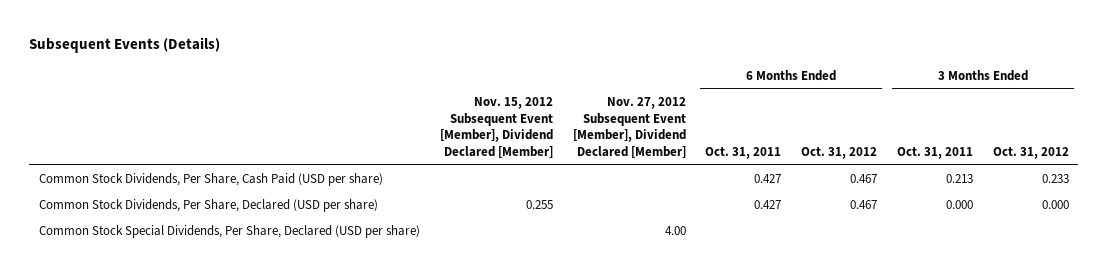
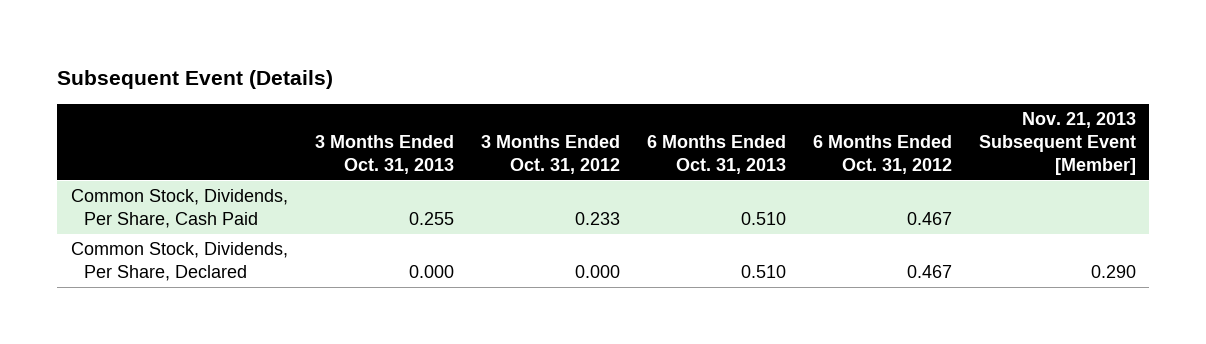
[29,37,221,54] Subsequent Events (Details) -> [57,70,334,90] Subsequent Event (Details)
[439,97,553,159] Nov. 15, 2012 Subsequent Event [Member], Dividend Declared [Member] -> none
[572,97,686,159] Nov. 27, 2012 Subsequent Event [Member], Dividend Declared [Member] -> none
[705,147,782,160] Oct. 31, 2011 -> none
[896,147,973,160] Oct. 31, 2011 -> none
none -> [314,134,454,174] 3 Months Ended Oct. 31, 2013
none -> [646,134,786,174] 6 Months Ended Oct. 31, 2013
none -> [978,112,1136,175] Nov. 21, 2013 Subsequent Event [Member]
[39,225,421,239] Common Stock Special Dividends, Per Share, Declared (USD per share) -> none
[39,173,384,187] Common Stock Dividends, Per Share, Cash Paid (USD per share) -> [70,189,288,229] Common Stock, Dividends, Per Share, Cash Paid
[39,199,379,213] Common Stock Dividends, Per Share, Declared (USD per share) -> [70,242,288,282] Common Stock, Dividends, Per Share, Declared

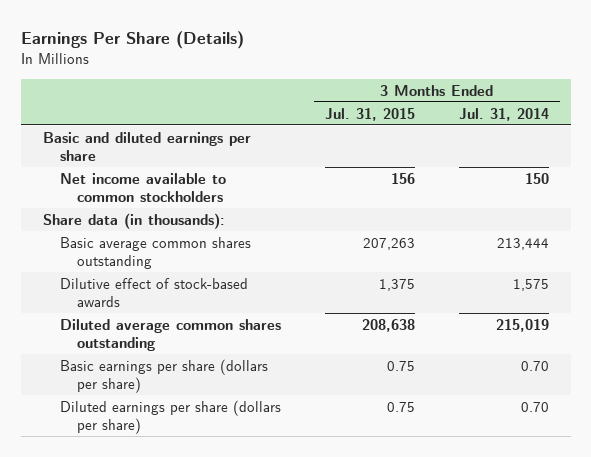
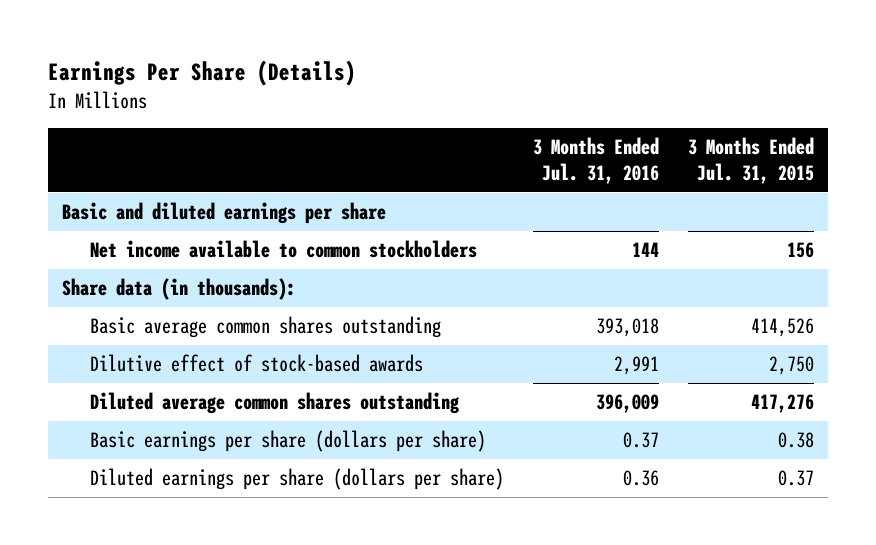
[458,107,549,121] Jul. 31, 2014 -> none
none -> [532,137,659,185] 3 Months Ended Jul. 31, 2016
[362,237,415,250] 207,263 -> [750,318,814,338] 414,526
[378,278,415,291] 1,375 -> [768,356,814,376] 2,750
[361,318,415,332] 208,638 -> [750,394,814,414] 417,276
[386,360,415,371] 0.75 -> [777,432,814,449] 0.38
[386,401,415,412] 0.75 -> [777,470,814,487] 0.37

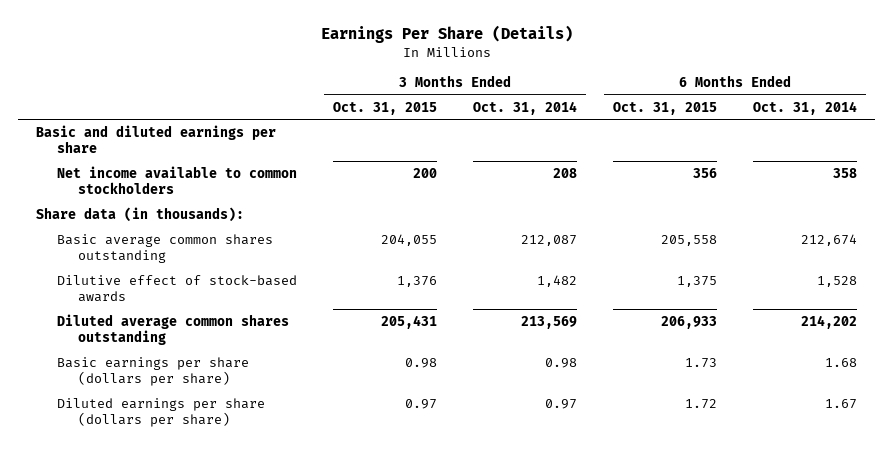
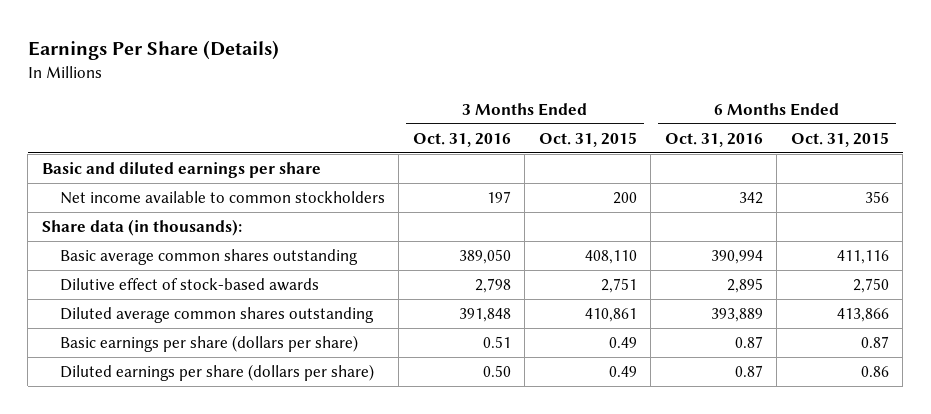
[473,100,578,115] Oct. 31, 2014 -> none
[753,100,858,115] Oct. 31, 2014 -> none
none -> [412,133,511,148] Oct. 31, 2016
none -> [664,133,763,148] Oct. 31, 2016
[381,234,438,247] 204,055 -> [584,250,637,265] 408,110
[661,235,718,247] 205,558 -> [836,250,889,265] 411,116
[397,276,438,288] 1,376 -> [600,278,637,294] 2,751
[677,276,718,288] 1,375 -> [852,278,889,294] 2,750
[381,315,438,330] 205,431 -> [584,308,637,323] 410,861
[661,316,718,330] 206,933 -> [836,308,889,323] 413,866
[405,358,438,369] 0.98 -> [608,337,637,349] 0.49
[685,358,718,369] 1.73 -> [860,336,889,349] 0.87
[405,399,438,410] 0.97 -> [608,366,637,378] 0.49
[685,399,718,410] 1.72 -> [860,366,889,378] 0.86

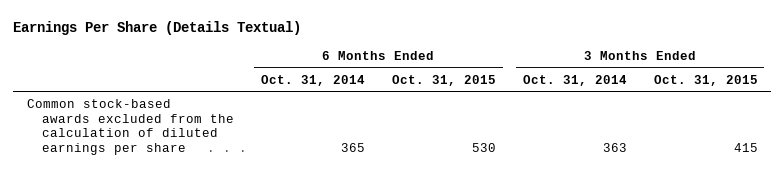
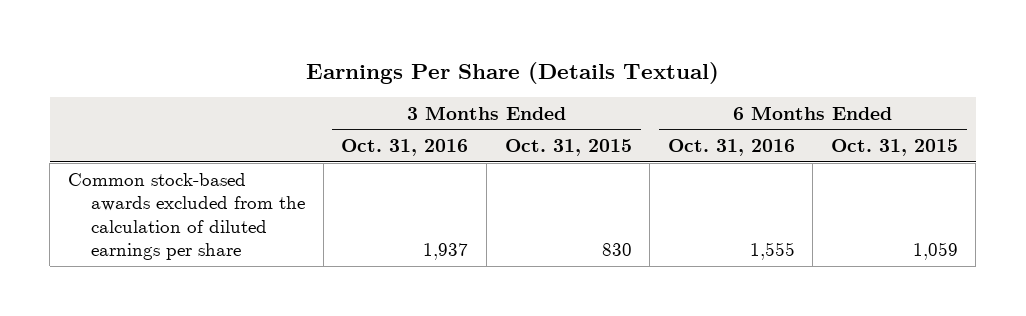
[260,74,365,86] Oct. 31, 2014 -> none
[522,74,627,86] Oct. 31, 2014 -> none
none -> [341,139,469,157] Oct. 31, 2016
none -> [667,139,795,157] Oct. 31, 2016
[471,143,496,153] 530 -> [912,242,958,261] 1,059
[733,143,758,153] 415 -> [601,243,632,257] 830

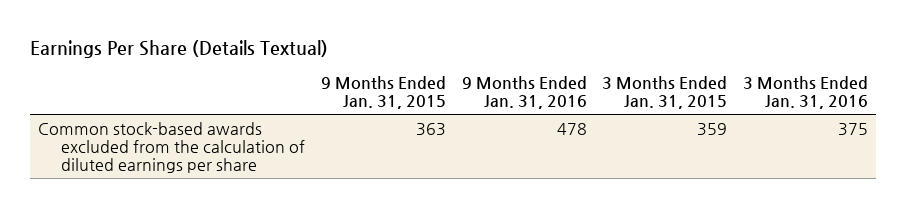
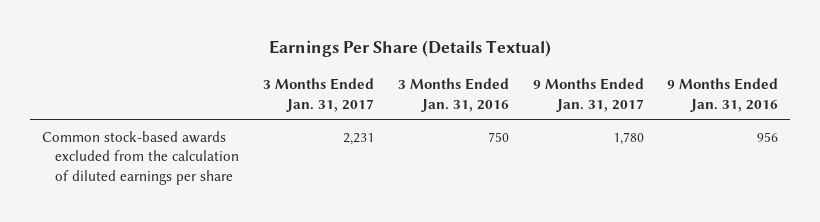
[320,76,446,110] 9 Months Ended Jan. 31, 2015 -> none
[602,76,728,110] 3 Months Ended Jan. 31, 2015 -> none
none -> [262,78,374,112] 3 Months Ended Jan. 31, 2017
none -> [532,78,644,112] 9 Months Ended Jan. 31, 2017
[556,123,587,136] 478 -> [757,131,779,142] 956
[838,123,869,137] 375 -> [487,131,509,142] 750

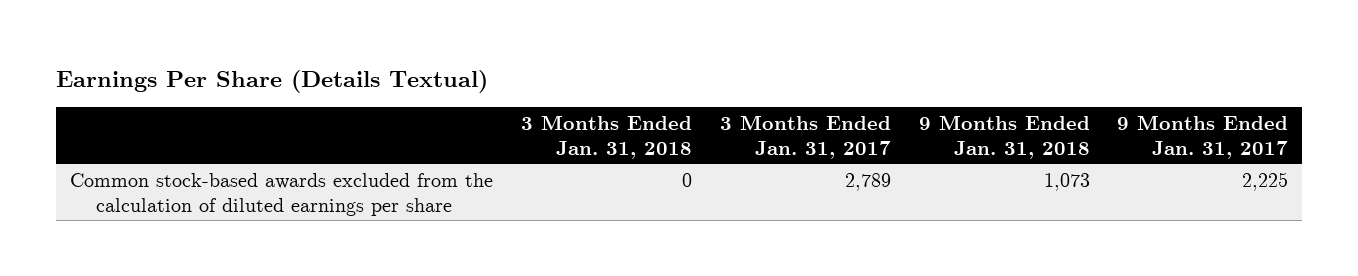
[397,78,509,112] 3 Months Ended Jan. 31, 2016 -> none
[667,78,779,112] 9 Months Ended Jan. 31, 2016 -> none
none -> [520,114,692,159] 3 Months Ended Jan. 31, 2018
none -> [918,114,1090,159] 9 Months Ended Jan. 31, 2018
[342,132,374,145] 2,231 -> [844,172,891,191] 2,789
[612,131,644,145] 1,780 -> [1242,171,1289,191] 2,225

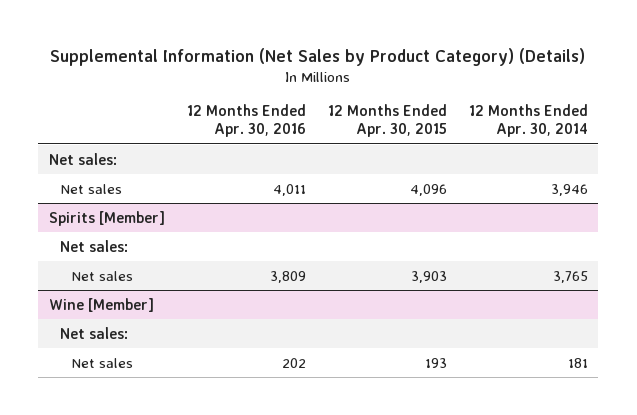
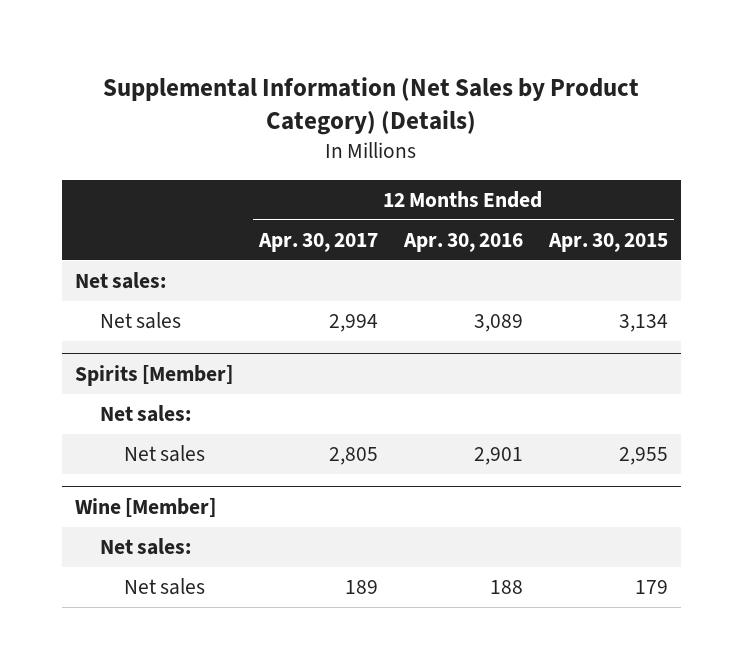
[468,104,588,137] 12 Months Ended Apr. 30, 2014 -> none
none -> [258,232,379,252] Apr. 30, 2017
[273,183,307,196] 4,011 -> [473,314,523,333] 3,089
[409,183,447,196] 4,096 -> [618,314,668,333] 3,134
[270,270,307,283] 3,809 -> [473,447,523,466] 2,901
[410,270,447,283] 3,903 -> [618,447,668,466] 2,955
[282,357,307,368] 202 -> [489,580,523,595] 188
[424,357,447,368] 193 -> [634,580,668,595] 179

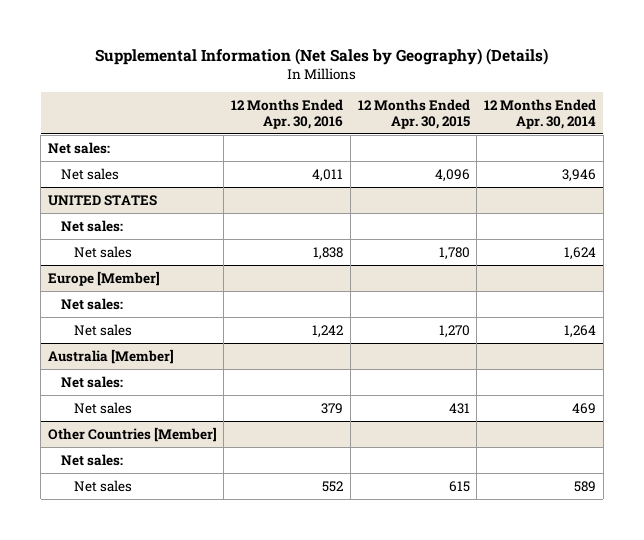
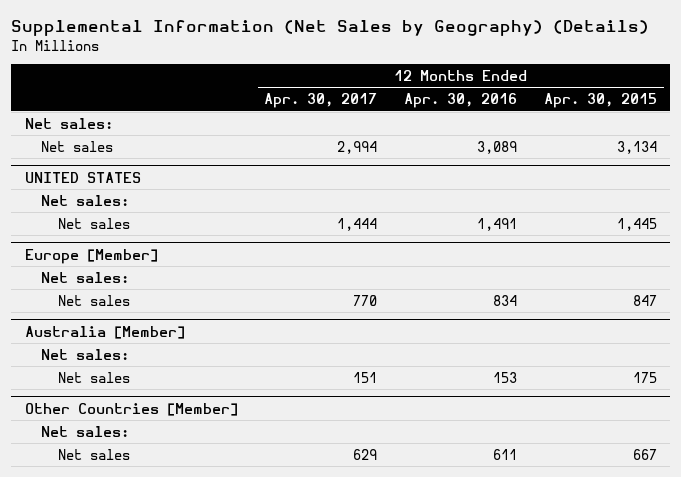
[484,98,597,129] 12 Months Ended Apr. 30, 2014 -> none
none -> [264,93,378,109] Apr. 30, 2017
[312,168,344,182] 4,011 -> [477,140,518,154] 3,089
[434,168,470,182] 4,096 -> [616,140,657,154] 3,134
[313,246,344,260] 1,838 -> [477,217,518,231] 1,491
[438,246,470,260] 1,780 -> [616,217,657,231] 1,445
[312,324,344,338] 1,242 -> [493,294,518,306] 834
[438,324,470,338] 1,270 -> [632,294,657,306] 847
[321,402,344,414] 379 -> [493,371,518,383] 153
[448,402,470,414] 431 -> [632,371,657,383] 175
[322,480,344,492] 552 -> [493,448,518,460] 611
[448,480,470,492] 615 -> [632,448,657,460] 667

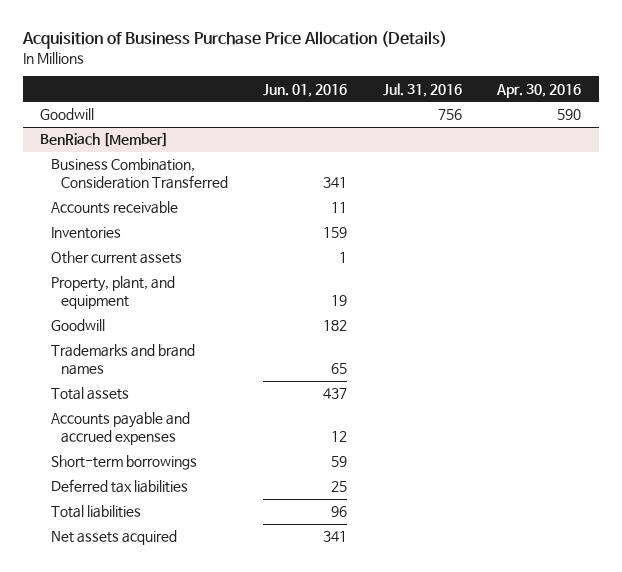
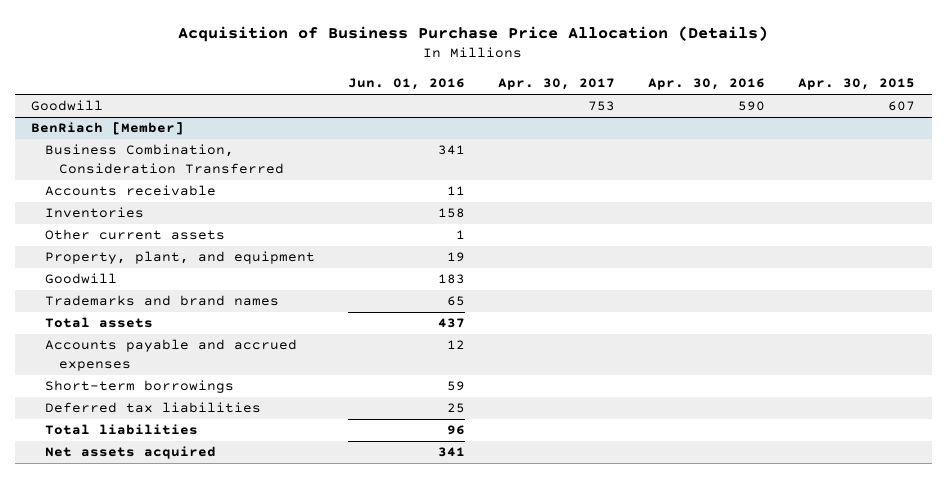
[382,82,462,97] Jul. 31, 2016 -> none
none -> [498,78,616,91] Apr. 30, 2017
none -> [798,78,916,91] Apr. 30, 2015
[323,227,348,239] 159 -> [438,208,466,219] 158
[323,320,348,332] 182 -> [438,274,466,285] 183

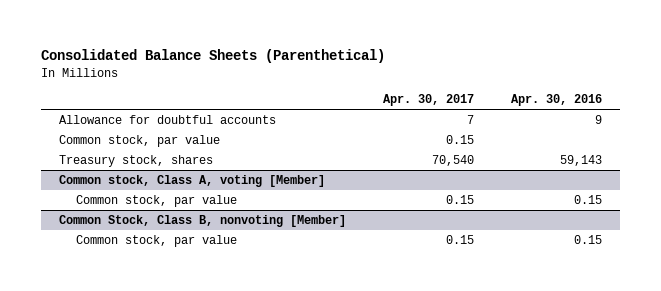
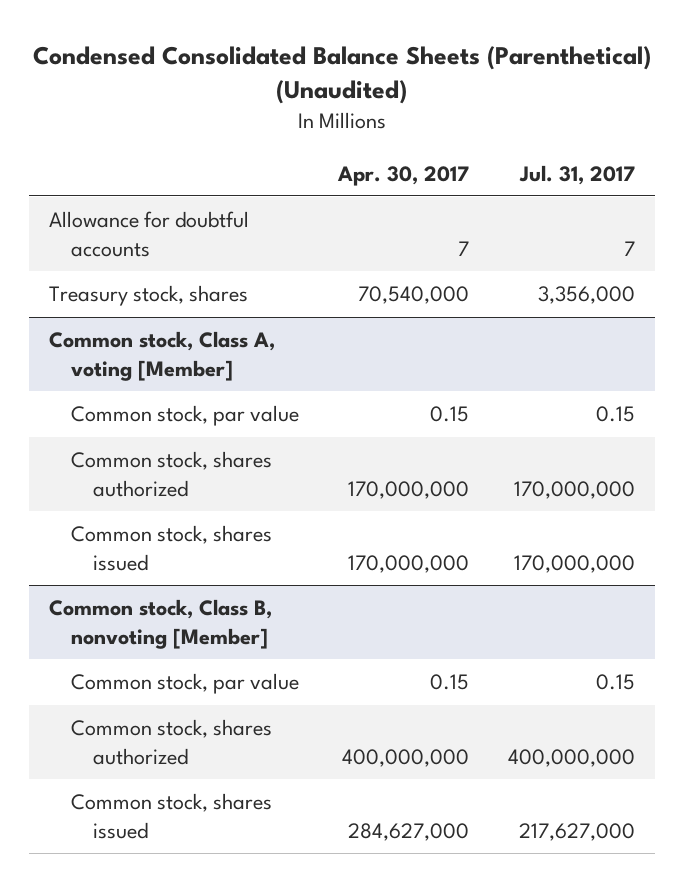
[41,49,386,64] Consolidated Balance Sheets (Parenthetical) -> [32,45,651,105] Condensed Consolidated Balance Sheets (Parenthetical) (Unaudited)
[510,93,602,106] Apr. 30, 2016 -> none
none -> [519,164,636,185] Jul. 31, 2017
[59,135,221,148] Common stock, par value -> none
[432,155,475,167] 70,540 -> [357,286,469,305] 70,540,000
none -> [70,451,272,497] Common stock, shares authorized
none -> [70,525,272,571] Common stock, shares issued
[59,215,347,228] Common Stock, Class B, nonvoting [Member] -> [48,599,272,649] Common stock, Class B, nonvoting [Member]
none -> [70,719,272,765] Common stock, shares authorized
none -> [70,793,272,839] Common stock, shares issued

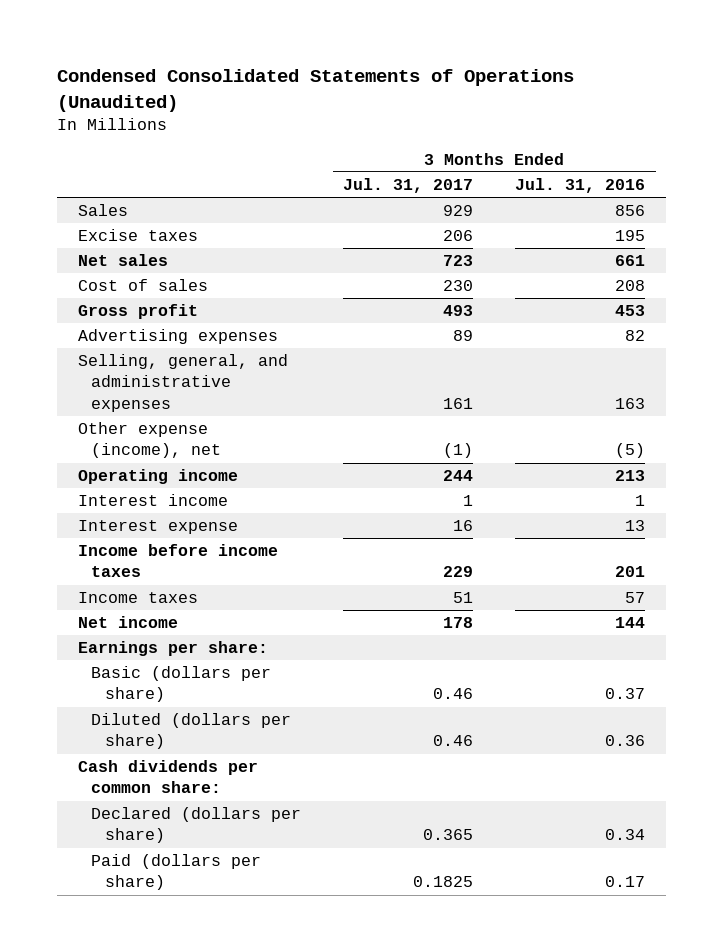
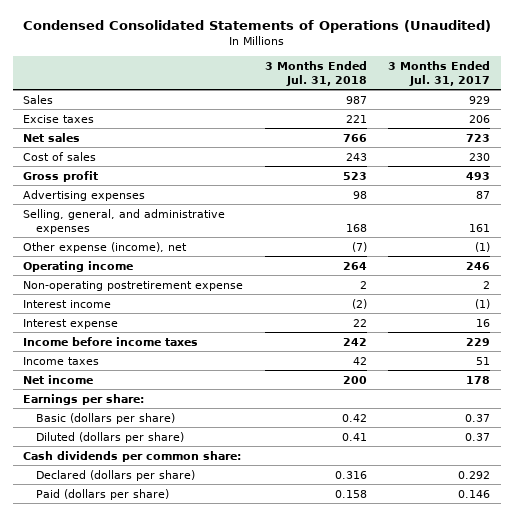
[515,177,646,193] Jul. 31, 2016 -> none
none -> [264,60,367,86] 3 Months Ended Jul. 31, 2018
[453,330,474,342] 89 -> [475,190,490,199] 87
[443,470,474,482] 244 -> [465,261,490,270] 246
none -> [23,280,244,291] Non-operating postretirement expense
[463,495,474,507] 1 -> [474,298,490,309] (1)
[433,688,474,700] 0.46 -> [464,413,490,422] 0.37
[433,735,474,747] 0.46 -> [464,432,490,441] 0.37
[423,829,474,841] 0.365 -> [457,470,490,479] 0.292
[413,876,474,888] 0.1825 -> [457,489,490,498] 0.146

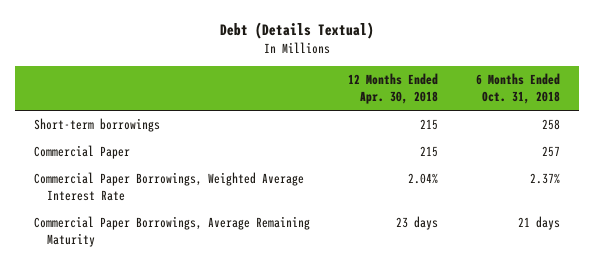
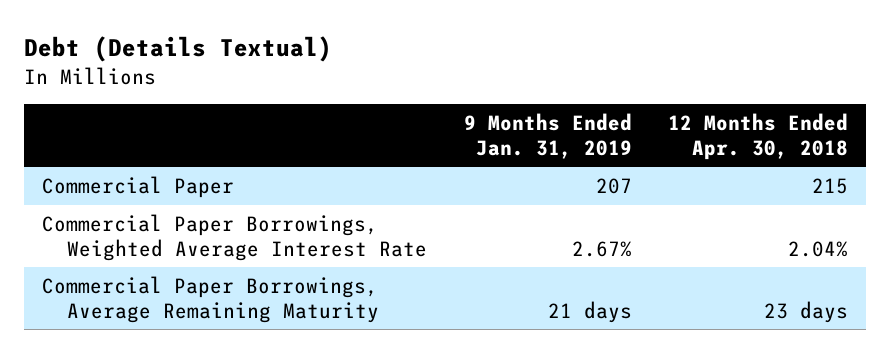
[475,73,560,105] 6 Months Ended Oct. 31, 2018 -> none
none -> [463,113,632,159] 9 Months Ended Jan. 31, 2019
[33,118,160,133] Short-term borrowings -> none

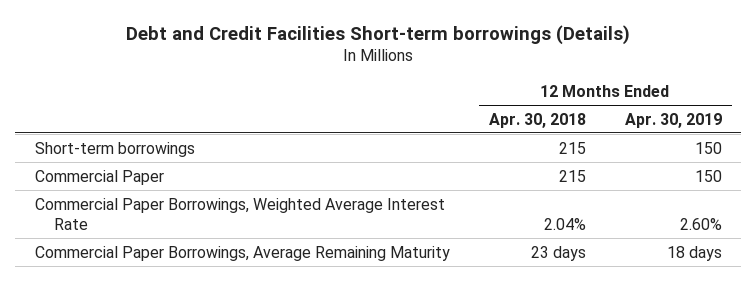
[23,35,332,62] Debt (Details Textual) -> [126,24,631,45] Debt and Credit Facilities Short-term borrowings (Details)
[463,113,632,159] 9 Months Ended Jan. 31, 2019 -> none
none -> [624,112,722,128] Apr. 30, 2019
none -> [34,141,195,157] Short-term borrowings

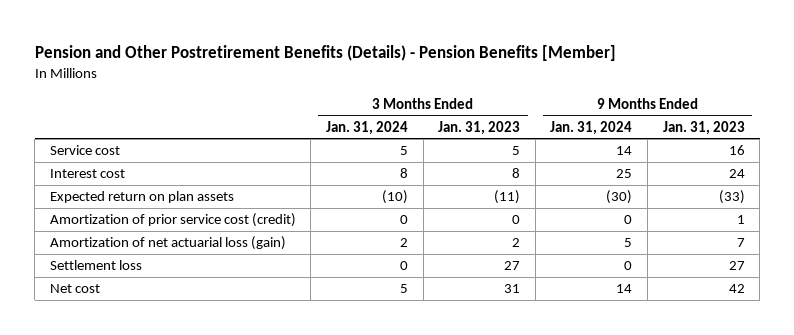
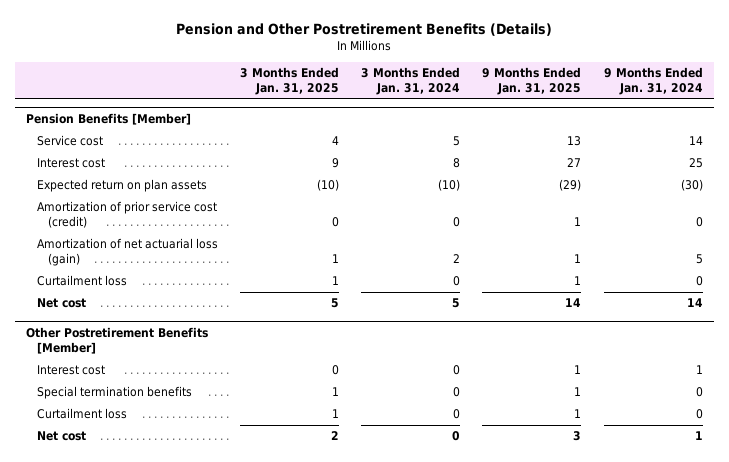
[34,44,616,61] Pension and Other Postretirement Benefits (Details) - Pension Benefits [Member] -> [176,22,553,36] Pension and Other Postretirement Benefits (Details)
[438,120,521,135] Jan. 31, 2023 -> none
[662,120,745,135] Jan. 31, 2023 -> none
none -> [240,66,340,96] 3 Months Ended Jan. 31, 2025
none -> [482,66,582,96] 9 Months Ended Jan. 31, 2025
none -> [26,112,192,125] Pension Benefits [Member]
[49,260,142,271] Settlement loss -> none
none -> [37,275,128,287] Curtailment loss
none -> [26,326,209,354] Other Postretirement Benefits [Member]
none -> [37,365,106,376] Interest cost
none -> [37,386,193,400] Special termination benefits
none -> [37,408,128,420] Curtailment loss
none -> [37,431,87,442] Net cost

